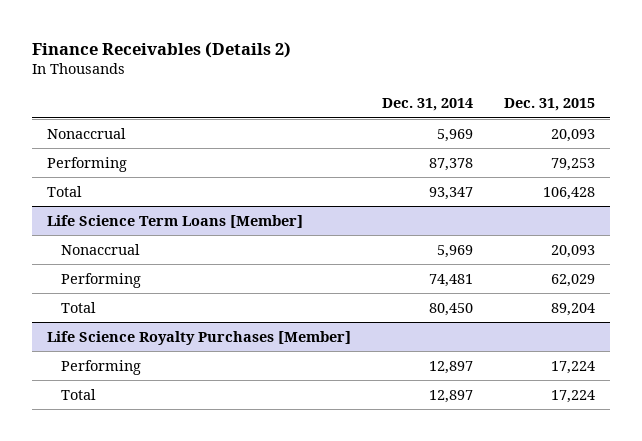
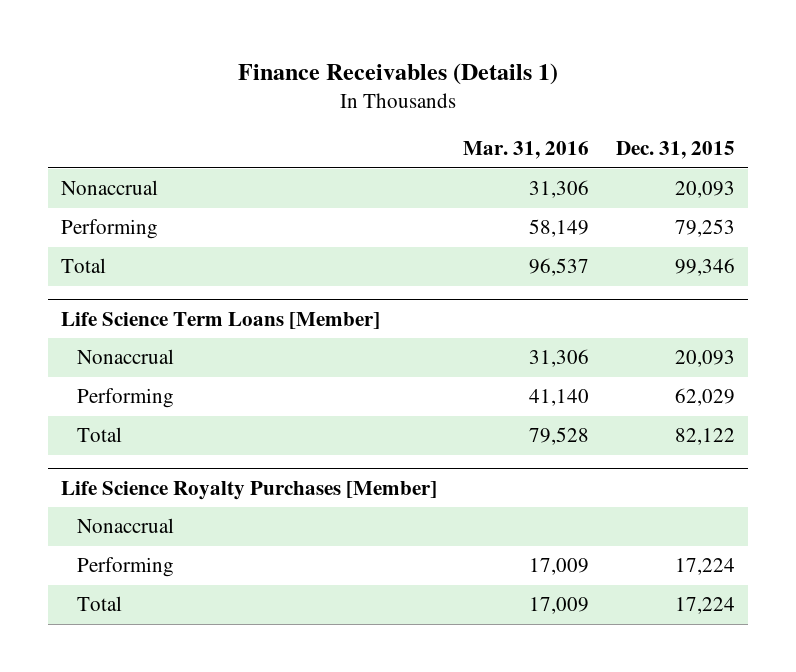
[31,41,291,58] Finance Receivables (Details 2) -> [237,63,558,86] Finance Receivables (Details 1)
[381,98,473,112] Dec. 31, 2014 -> none
none -> [463,141,590,160] Mar. 31, 2016
[542,186,595,200] 106,428 -> [674,258,735,277] 99,346
[550,302,595,316] 89,204 -> [674,428,735,446] 82,122
none -> [77,518,175,534] Nonaccrual

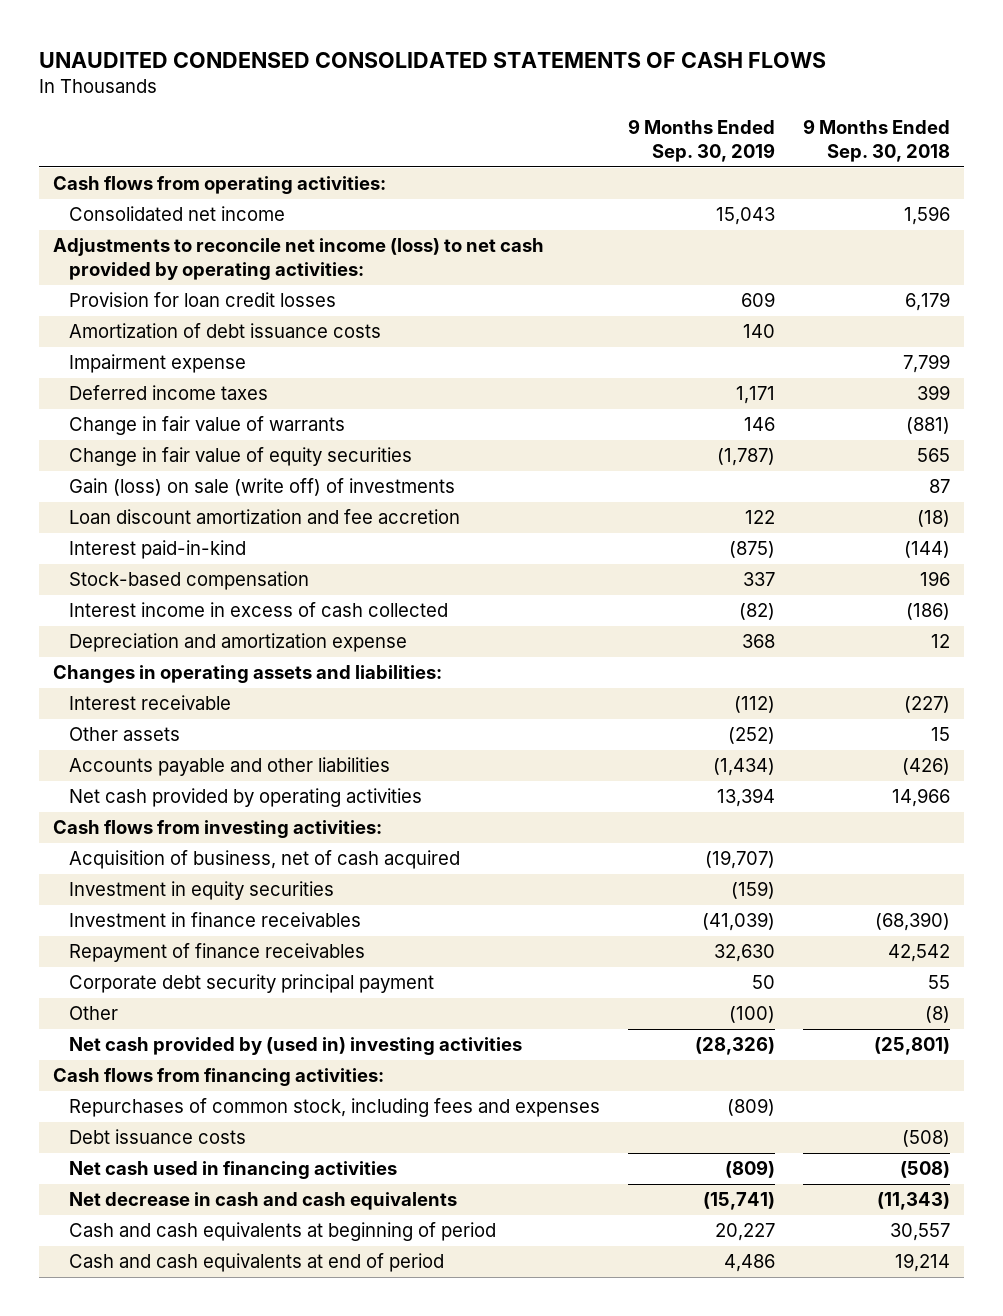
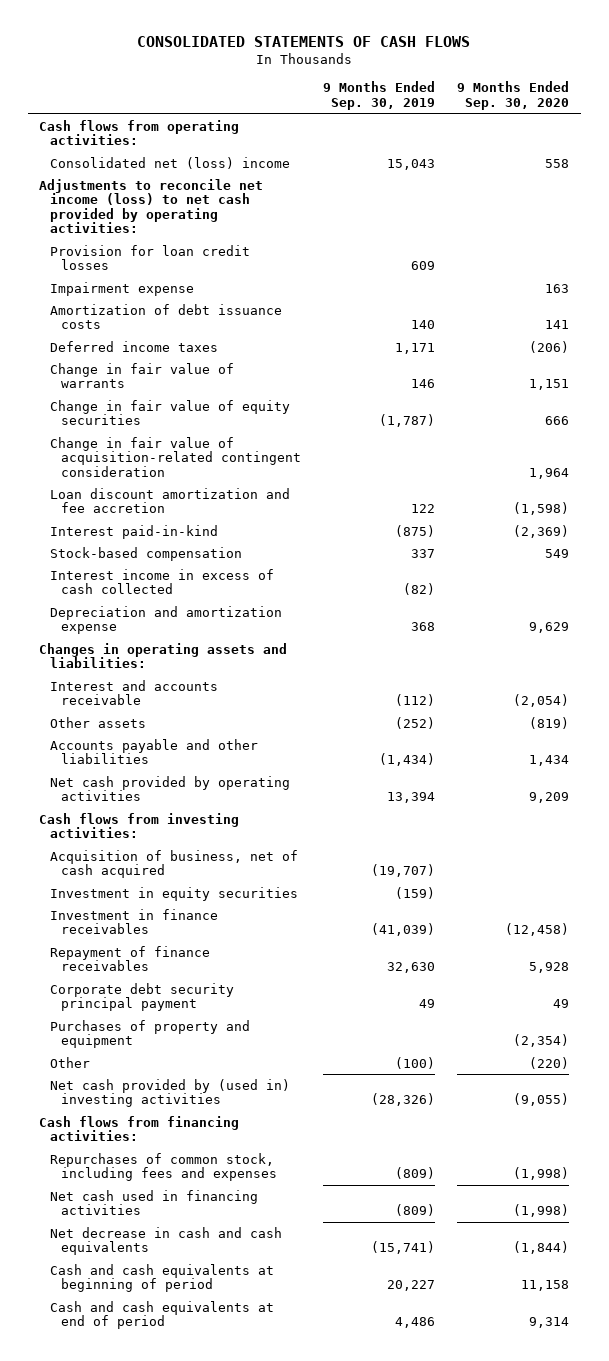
[39,52,827,69] UNAUDITED CONDENSED CONSOLIDATED STATEMENTS OF CASH FLOWS -> [137,36,471,48] CONSOLIDATED STATEMENTS OF CASH FLOWS
[802,119,950,163] 9 Months Ended Sep. 30, 2018 -> none
none -> [457,81,570,110] 9 Months Ended Sep. 30, 2020
[68,206,285,222] Consolidated net income -> [49,156,290,169] Consolidated net (loss) income
[68,323,381,339] Amortization of debt issuance costs -> [49,303,282,330] Amortization of debt issuance costs
[68,478,455,497] Gain (loss) on sale (write off) of investments -> none
none -> [49,436,301,477] Change in fair value of acquisition-related contingent consideration
[68,695,231,711] Interest receivable -> [49,679,218,706] Interest and accounts receivable
[751,975,775,990] 50 -> [419,999,436,1009] 49
none -> [49,1019,250,1049] Purchases of property and equipment
[68,1129,246,1145] Debt issuance costs -> none

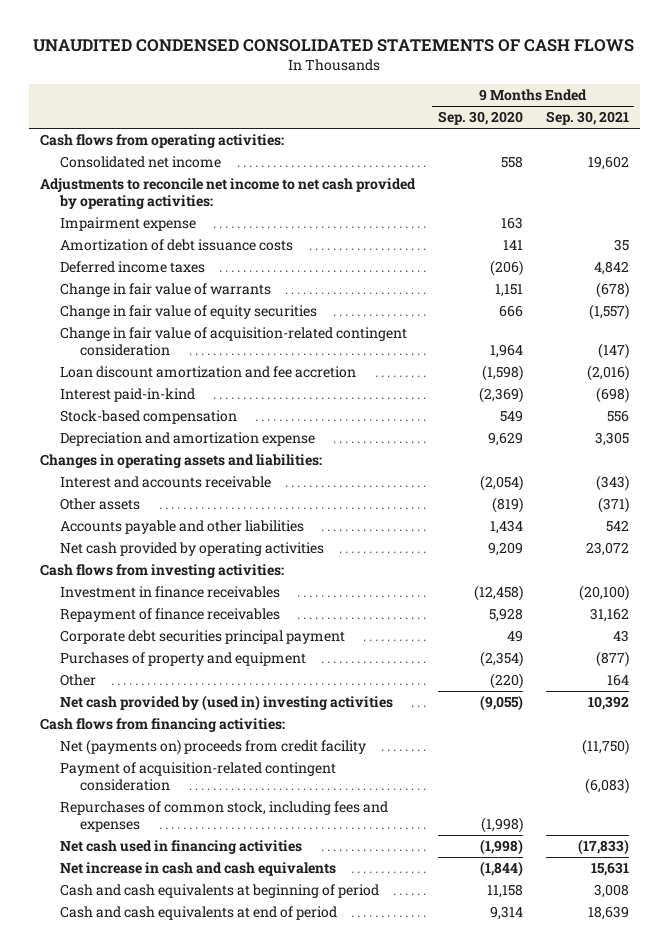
[137,36,471,48] CONSOLIDATED STATEMENTS OF CASH FLOWS -> [33,38,635,52] UNAUDITED CONDENSED CONSOLIDATED STATEMENTS OF CASH FLOWS
[323,81,436,110] 9 Months Ended Sep. 30, 2019 -> none
none -> [545,111,629,126] Sep. 30, 2021
[49,244,250,271] Provision for loan credit losses -> none
[49,156,290,169] Consolidated net (loss) income -> [59,156,221,169] Consolidated net income
[39,178,264,234] Adjustments to reconcile net income (loss) to net cash provided by operating activities: -> [40,178,417,210] Adjustments to reconcile net income to net cash provided by operating activities:
[49,568,274,595] Interest income in excess of cash collected -> none
[49,849,298,879] Acquisition of business, net of cash acquired -> none
[49,886,298,901] Investment in equity securities -> none
[49,982,234,1012] Corporate debt security principal payment -> [59,630,345,645] Corporate debt securities principal payment
none -> [59,739,366,756] Net (payments on) proceeds from credit facility
none -> [59,762,336,792] Payment of acquisition-related contingent consideration
[49,1226,282,1256] Net decrease in cash and cash equivalents -> [59,862,336,877] Net increase in cash and cash equivalents

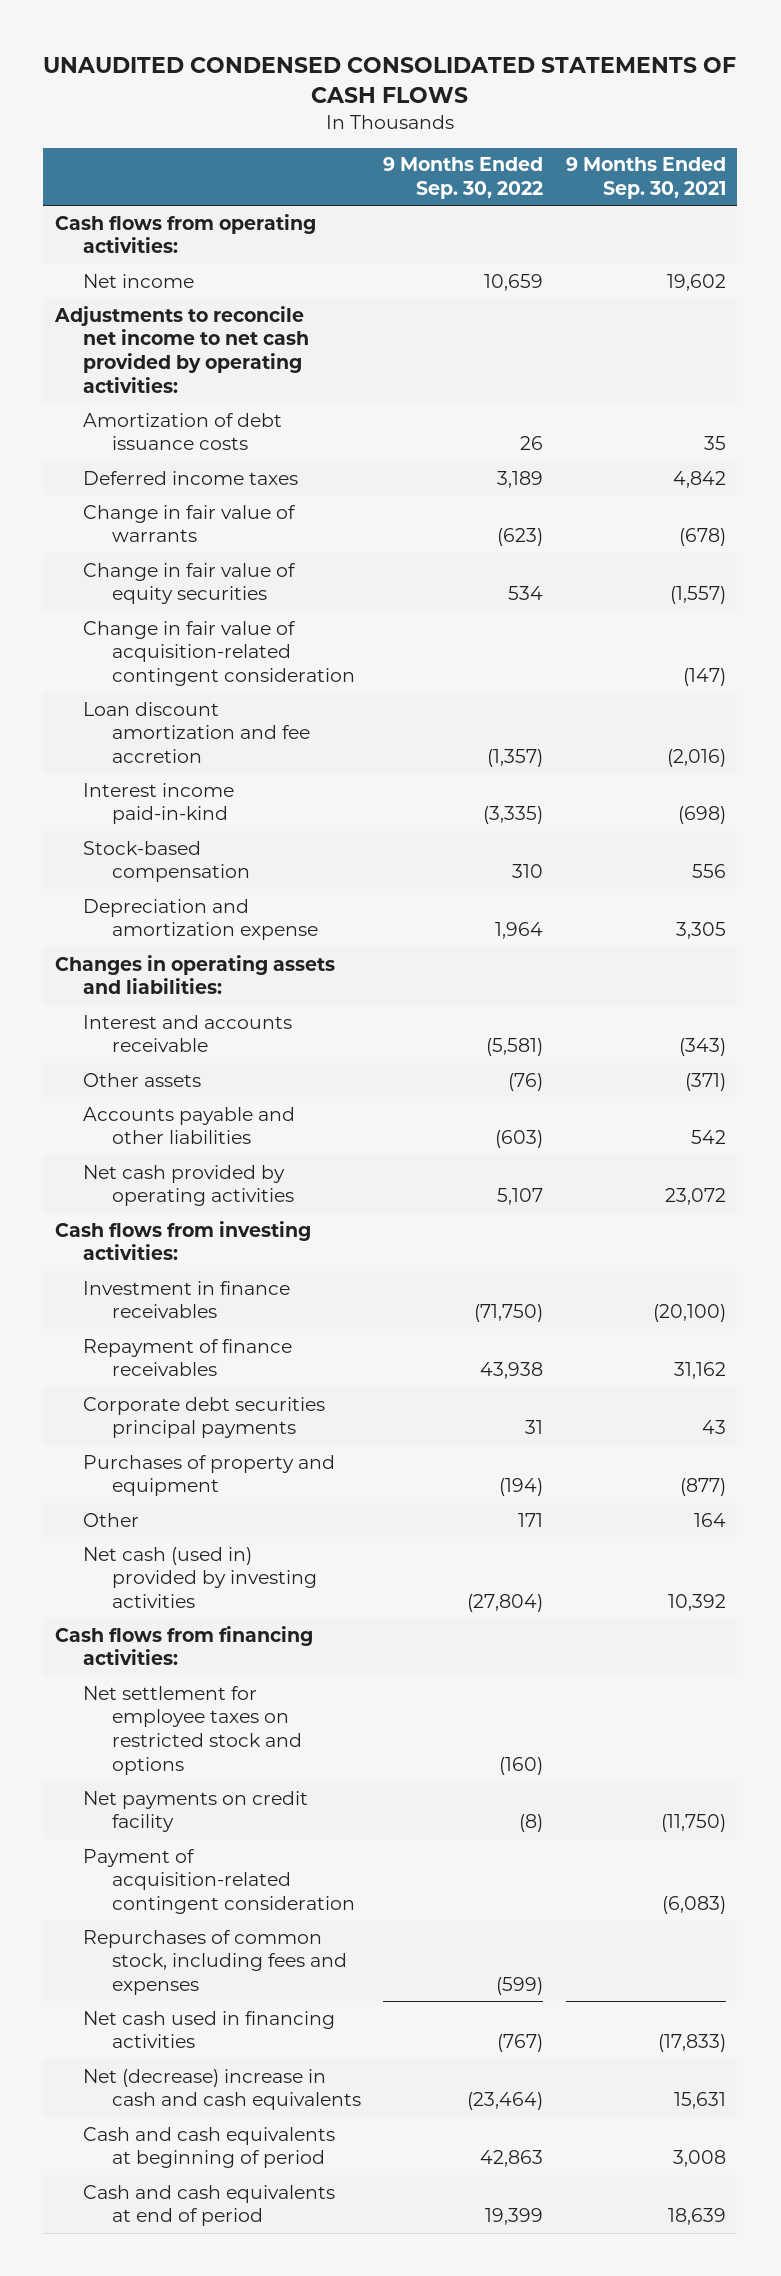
[437,111,523,126] Sep. 30, 2020 -> none
none -> [383,157,544,200] 9 Months Ended Sep. 30, 2022
[59,156,221,169] Consolidated net income -> [83,273,195,288] Net income
[59,217,196,232] Impairment expense -> none
[59,388,195,403] Interest paid-in-kind -> [83,782,235,825] Interest income paid-in-kind
[59,630,345,645] Corporate debt securities principal payment -> [83,1396,326,1439] Corporate debt securities principal payments
[59,695,393,712] Net cash provided by (used in) investing activities -> [83,1546,317,1609] Net cash (used in) provided by investing activities
none -> [83,1685,302,1775] Net settlement for employee taxes on restricted stock and options
[59,739,366,756] Net (payments on) proceeds from credit facility -> [83,1790,309,1833] Net payments on credit facility
[59,862,336,877] Net increase in cash and cash equivalents -> [83,2068,361,2111] Net (decrease) increase in cash and cash equivalents

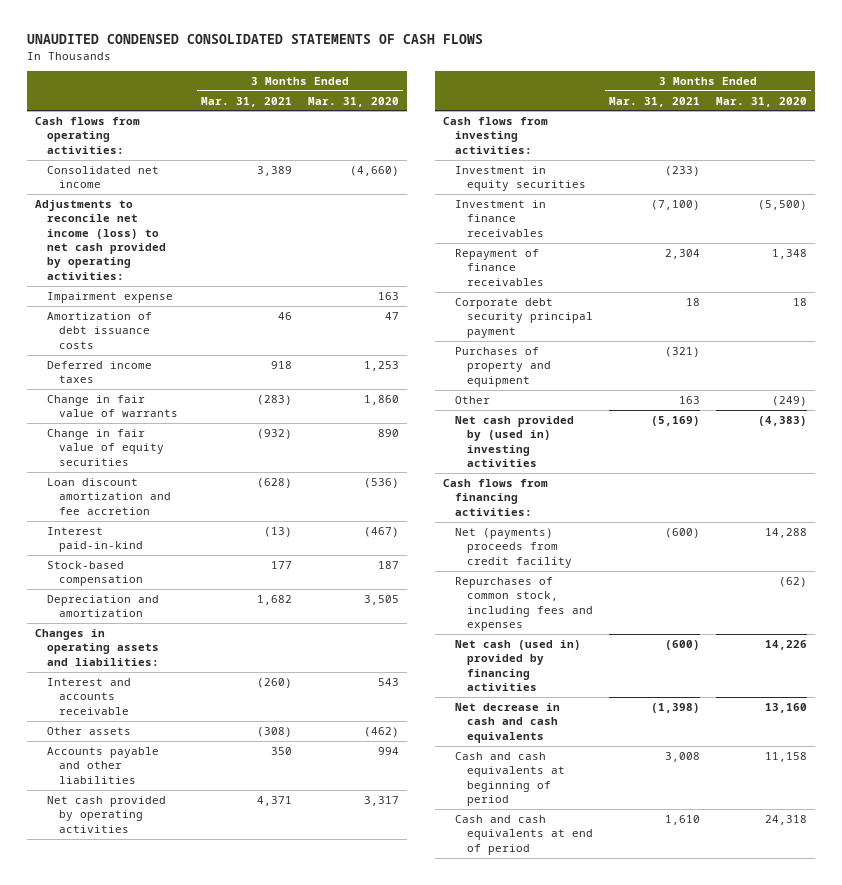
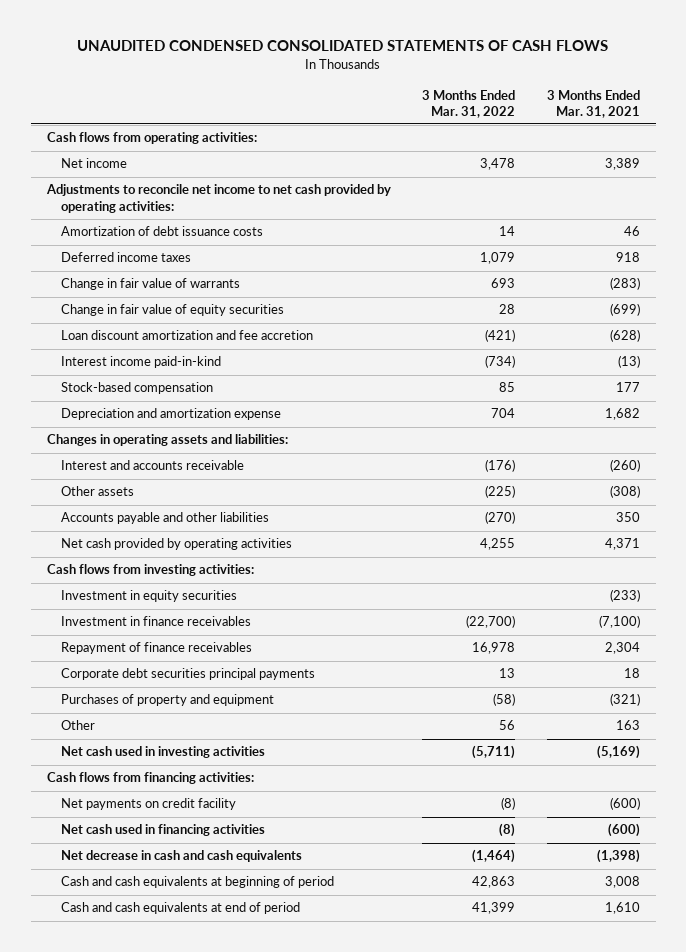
[307,96,399,107] Mar. 31, 2020 -> none
none -> [422,89,516,118] 3 Months Ended Mar. 31, 2022
[46,291,173,303] Impairment expense -> none
[46,165,159,189] Consolidated net income -> [60,158,127,169] Net income
[34,199,166,280] Adjustments to reconcile net income (loss) to net cash provided by operating activities: -> [45,184,391,213] Adjustments to reconcile net income to net cash provided by operating activities:
[256,428,292,439] (932) -> [609,303,640,317] (699)
[46,526,143,553] Interest paid-in-kind -> [60,356,221,369] Interest income paid-in-kind
[46,594,159,618] Depreciation and amortization -> [60,408,281,421] Depreciation and amortization expense
[454,297,593,338] Corporate debt security principal payment -> [60,668,315,681] Corporate debt securities principal payments
[454,415,574,468] Net cash provided by (used in) investing activities -> [60,746,265,759] Net cash used in investing activities
[454,576,593,632] Repurchases of common stock, including fees and expenses -> none
[454,527,572,568] Net (payments) proceeds from credit facility -> [60,798,236,811] Net payments on credit facility
[454,639,581,692] Net cash (used in) provided by financing activities -> [60,824,265,837] Net cash used in financing activities

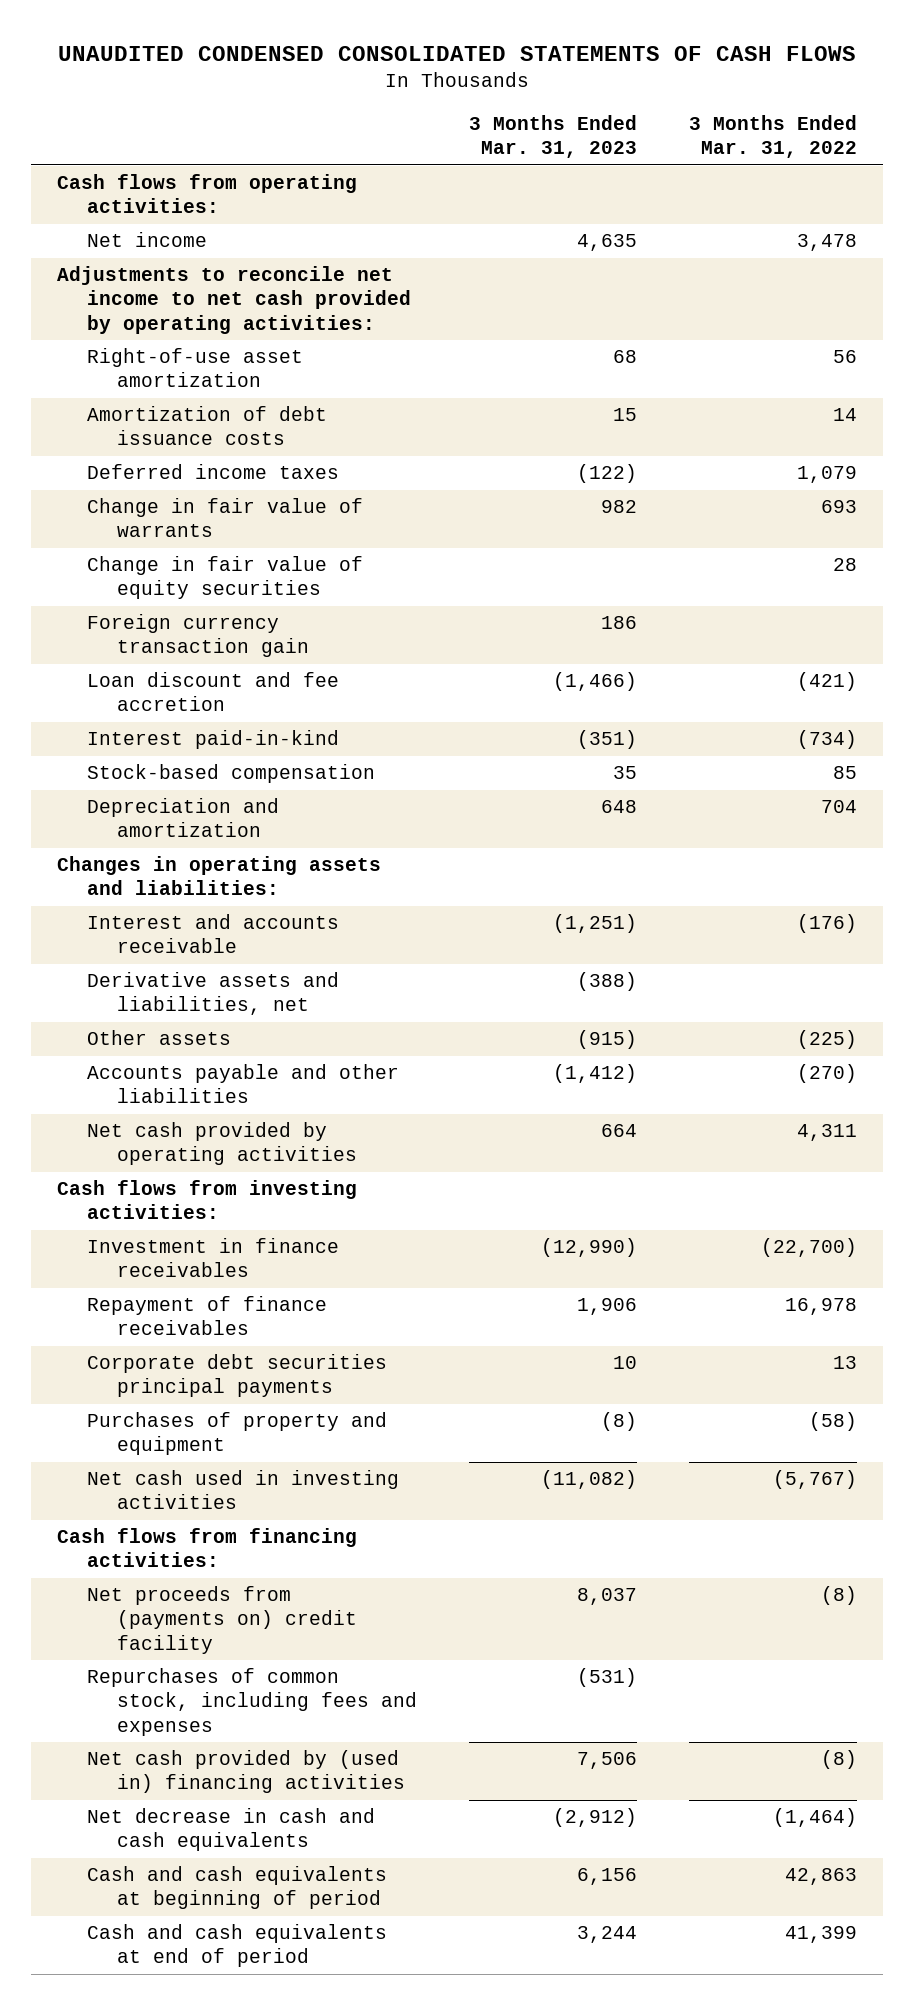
[546,89,640,118] 3 Months Ended Mar. 31, 2021 -> none
none -> [469,115,638,159] 3 Months Ended Mar. 31, 2023
none -> [86,348,303,388] Right-of-use asset amortization
none -> [86,614,310,658] Foreign currency transaction gain
[60,330,313,341] Loan discount amortization and fee accretion -> [86,672,339,712] Loan discount and fee accretion
[60,356,221,369] Interest income paid-in-kind -> [86,730,339,750] Interest paid-in-kind
[60,408,281,421] Depreciation and amortization expense -> [86,798,279,838] Depreciation and amortization
none -> [86,972,339,1016] Derivative assets and liabilities, net
[480,538,516,551] 4,255 -> [797,1124,858,1142] 4,311
[60,590,237,603] Investment in equity securities -> none
[60,720,95,731] Other -> none
[472,745,516,760] (5,711) -> [773,1470,858,1490] (5,767)
[60,798,236,811] Net payments on credit facility -> [86,1586,358,1654] Net proceeds from (payments on) credit facility
none -> [86,1668,418,1736] Repurchases of common stock, including fees and expenses
[60,824,265,837] Net cash used in financing activities -> [86,1750,406,1794] Net cash provided by (used in) financing activities

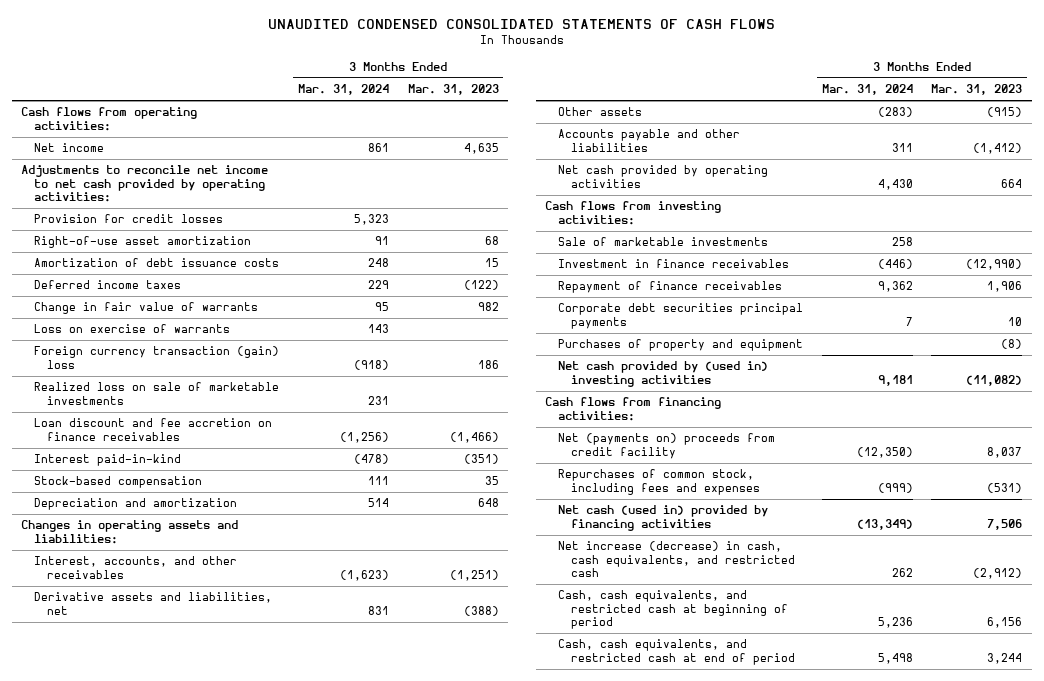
[689,115,858,159] 3 Months Ended Mar. 31, 2022 -> none
none -> [297,84,389,96] Mar. 31, 2024
none -> [34,214,224,224] Provision for credit losses
[86,556,363,600] Change in fair value of equity securities -> none
none -> [34,324,231,334] Loss on exercise of warrants
[86,614,310,658] Foreign currency transaction gain -> [34,346,280,369] Foreign currency transaction (gain) loss
none -> [34,382,280,405] Realized loss on sale of marketable investments
[86,672,339,712] Loan discount and fee accretion -> [34,418,273,441] Loan discount and fee accretion on finance receivables
[86,914,339,954] Interest and accounts receivable -> [34,556,238,579] Interest, accounts, and other receivables
none -> [557,237,768,247] Sale of marketable investments
[86,1470,399,1510] Net cash used in investing activities -> [557,361,768,387] Net cash provided by (used in) investing activities
[86,1586,358,1654] Net proceeds from (payments on) credit facility -> [557,433,775,459] Net (payments on) proceeds from credit facility
[86,1750,406,1794] Net cash provided by (used in) financing activities -> [557,505,768,531] Net cash (used in) provided by financing activities
[86,1808,375,1852] Net decrease in cash and cash equivalents -> [557,541,795,578] Net increase (decrease) in cash, cash equivalents, and restricted cash
[86,1866,387,1910] Cash and cash equivalents at beginning of period -> [557,590,788,630] Cash, cash equivalents, and restricted cash at beginning of period
[86,1924,387,1968] Cash and cash equivalents at end of period -> [557,639,795,665] Cash, cash equivalents, and restricted cash at end of period

